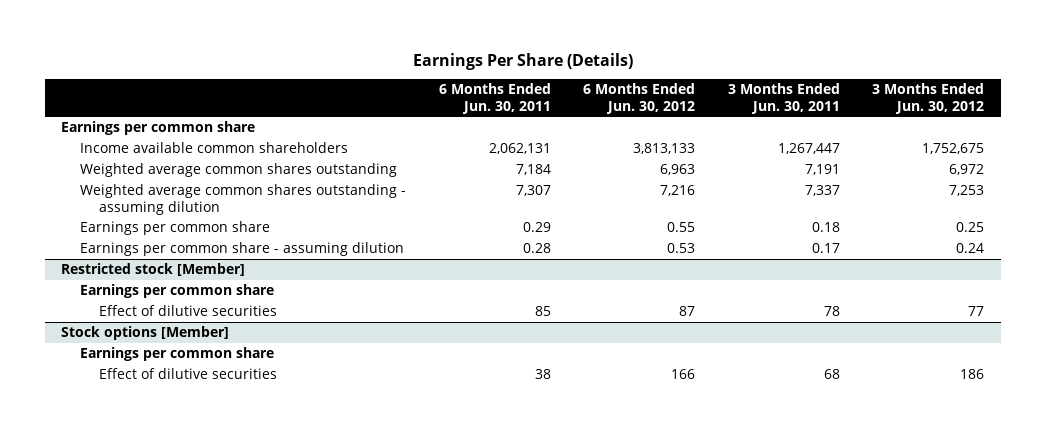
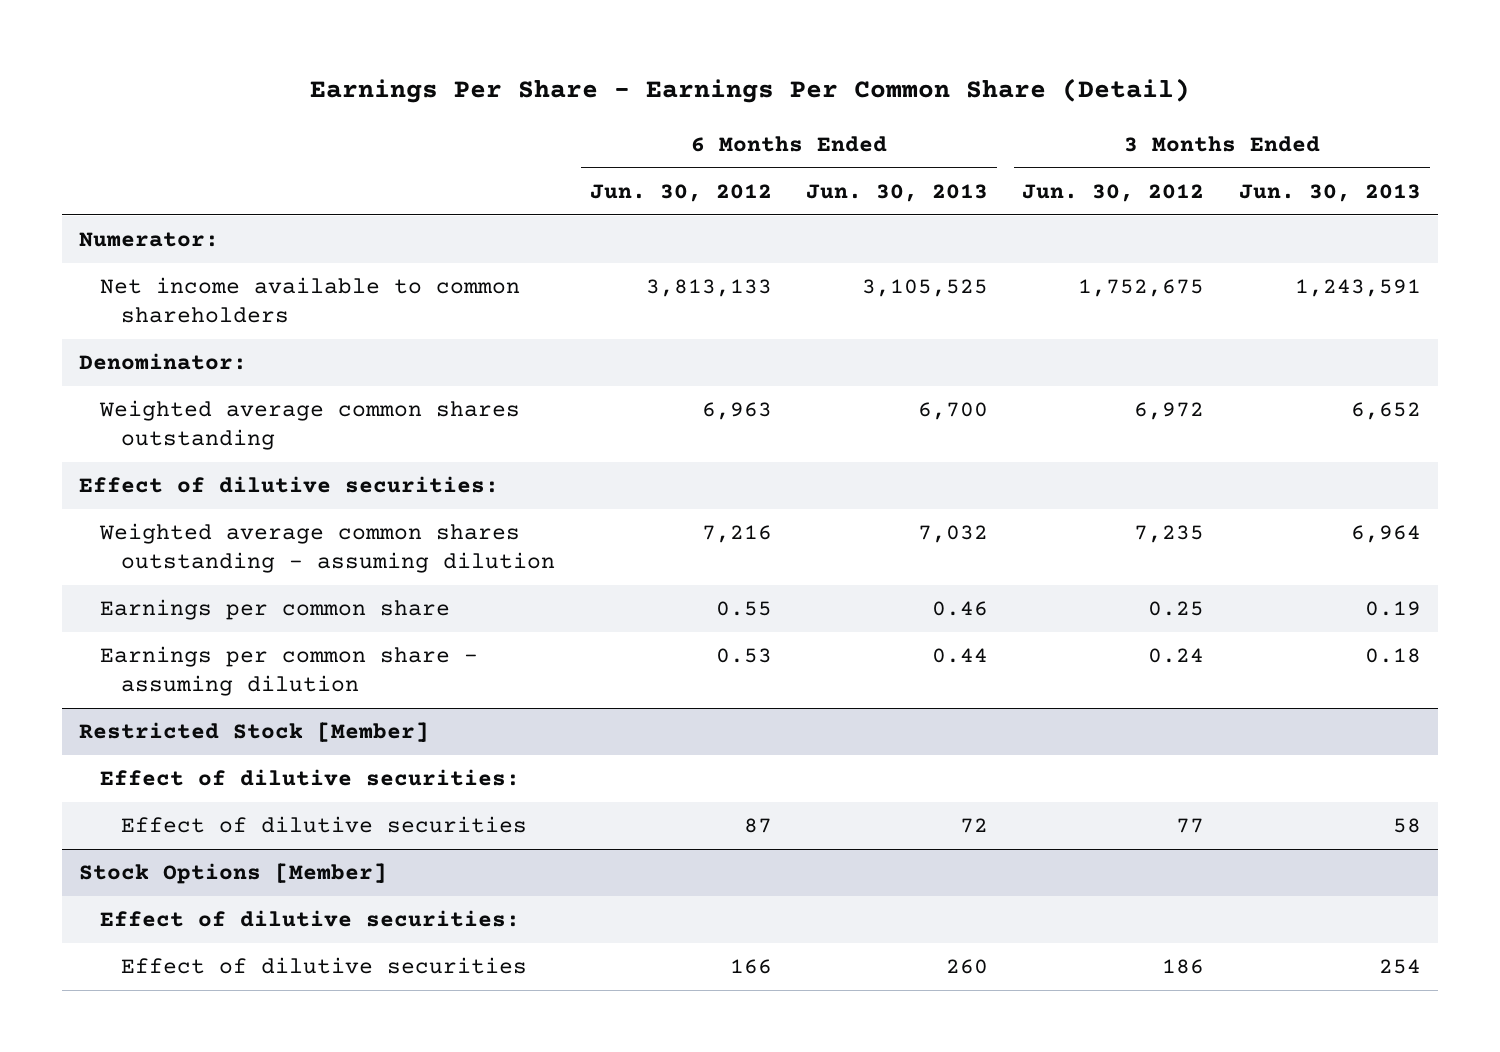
[412,52,633,70] Earnings Per Share (Details) -> [309,78,1190,104] Earnings Per Share - Earnings Per Common Share (Detail)
[438,83,551,114] 6 Months Ended Jun. 30, 2011 -> none
[727,83,840,114] 3 Months Ended Jun. 30, 2011 -> none
none -> [806,184,989,203] Jun. 30, 2013
none -> [1238,184,1421,203] Jun. 30, 2013
[60,121,255,136] Earnings per common share -> none
none -> [78,232,219,248] Numerator:
[79,142,348,154] Income available common shareholders -> [100,277,521,324] Net income available to common shareholders
none -> [78,353,247,371] Denominator:
none -> [78,476,499,494] Effect of dilutive securities:
[949,185,985,197] 7,253 -> [1134,525,1205,544] 7,235
[79,284,274,299] Earnings per common share -> none
[60,263,245,277] Restricted stock [Member] -> [78,722,429,743] Restricted Stock [Member]
none -> [100,769,521,787] Effect of dilutive securities:
[79,347,274,362] Earnings per common share -> none
[60,326,229,341] Stock options [Member] -> [78,863,387,885] Stock Options [Member]
none -> [100,910,521,928] Effect of dilutive securities:

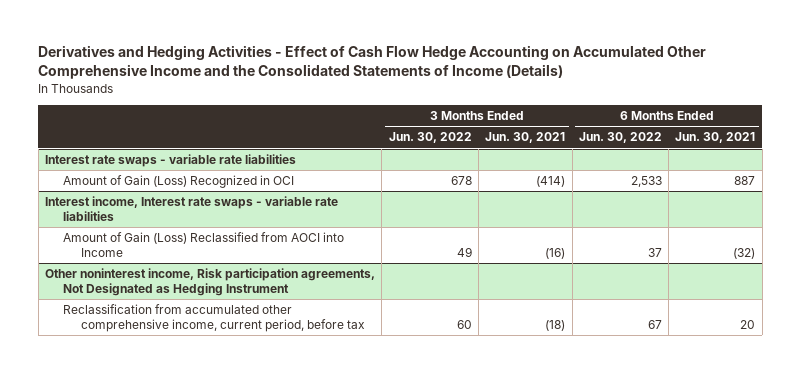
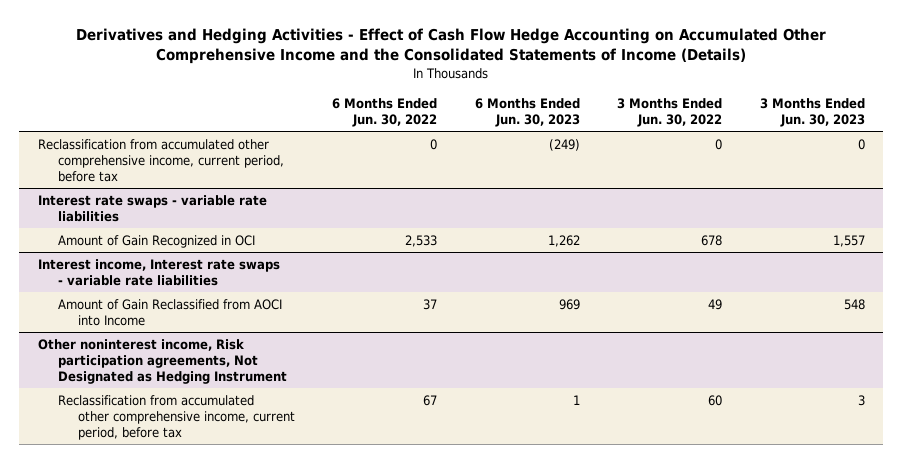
[485,132,566,144] Jun. 30, 2021 -> none
[675,132,756,144] Jun. 30, 2021 -> none
none -> [474,98,580,128] 6 Months Ended Jun. 30, 2023
none -> [759,98,865,128] 3 Months Ended Jun. 30, 2023
none -> [37,138,284,183] Reclassification from accumulated other comprehensive income, current period, before tax
[63,175,295,189] Amount of Gain (Loss) Recognized in OCI -> [57,234,255,248] Amount of Gain Recognized in OCI
[63,232,345,257] Amount of Gain (Loss) Reclassified from AOCI into Income -> [57,298,282,326] Amount of Gain Reclassified from AOCI into Income

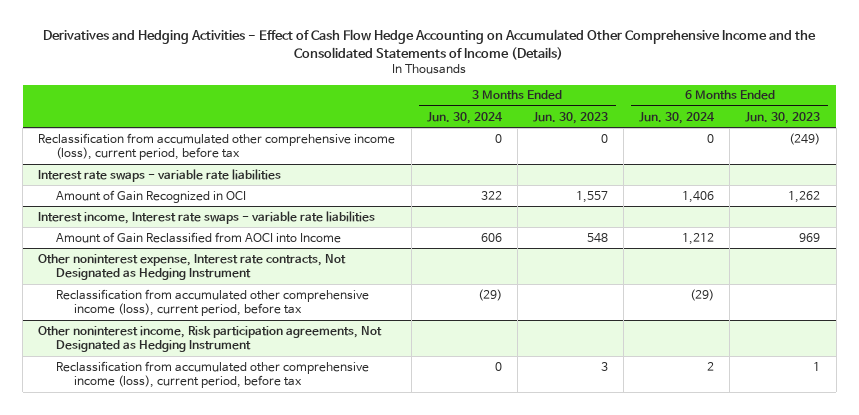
[332,98,438,128] 6 Months Ended Jun. 30, 2022 -> none
[617,98,723,128] 3 Months Ended Jun. 30, 2022 -> none
none -> [426,111,503,124] Jun. 30, 2024
none -> [639,111,716,124] Jun. 30, 2024
[37,138,284,183] Reclassification from accumulated other comprehensive income, current period, before tax -> [38,132,396,161] Reclassification from accumulated other comprehensive income (loss), current period, before tax
none -> [38,253,347,281] Other noninterest expense, Interest rate contracts, Not Designated as Hedging Instrument
none -> [56,288,370,317] Reclassification from accumulated other comprehensive income (loss), current period, before tax
[57,394,295,441] Reclassification from accumulated other comprehensive income, current period, before tax -> [56,360,370,389] Reclassification from accumulated other comprehensive income (loss), current period, before tax

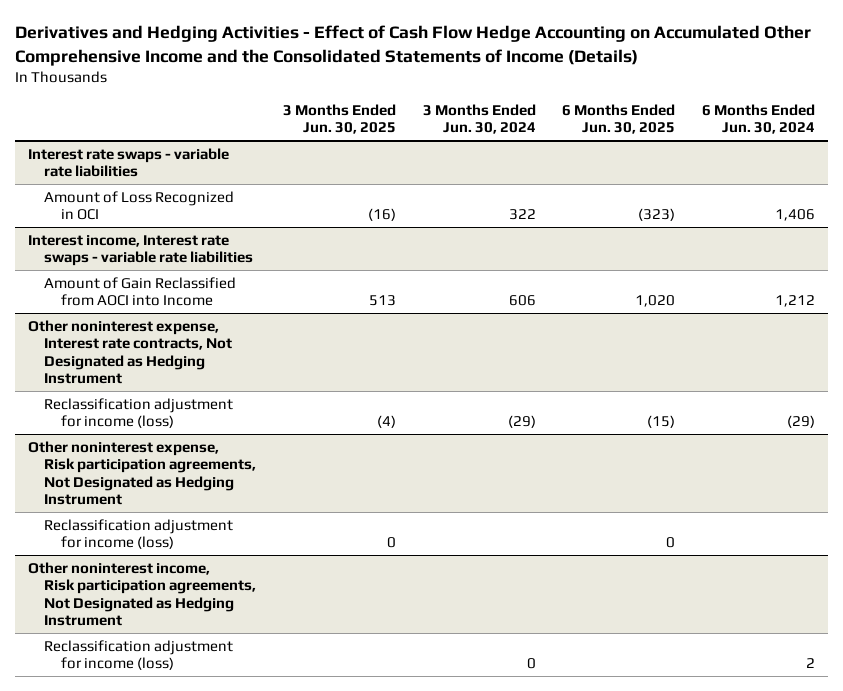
[532,111,608,124] Jun. 30, 2023 -> none
[745,111,821,124] Jun. 30, 2023 -> none
none -> [282,103,396,135] 3 Months Ended Jun. 30, 2025
none -> [562,103,676,135] 6 Months Ended Jun. 30, 2025
[38,132,396,161] Reclassification from accumulated other comprehensive income (loss), current period, before tax -> none
[56,189,247,203] Amount of Gain Recognized in OCI -> [44,190,235,221] Amount of Loss Recognized in OCI
[56,288,370,317] Reclassification from accumulated other comprehensive income (loss), current period, before tax -> [44,397,234,429] Reclassification adjustment for income (loss)
none -> [27,440,257,506] Other noninterest expense, Risk participation agreements, Not Designated as Hedging Instrument
none -> [44,518,234,550] Reclassification adjustment for income (loss)
[56,360,370,389] Reclassification from accumulated other comprehensive income (loss), current period, before tax -> [44,639,234,671] Reclassification adjustment for income (loss)

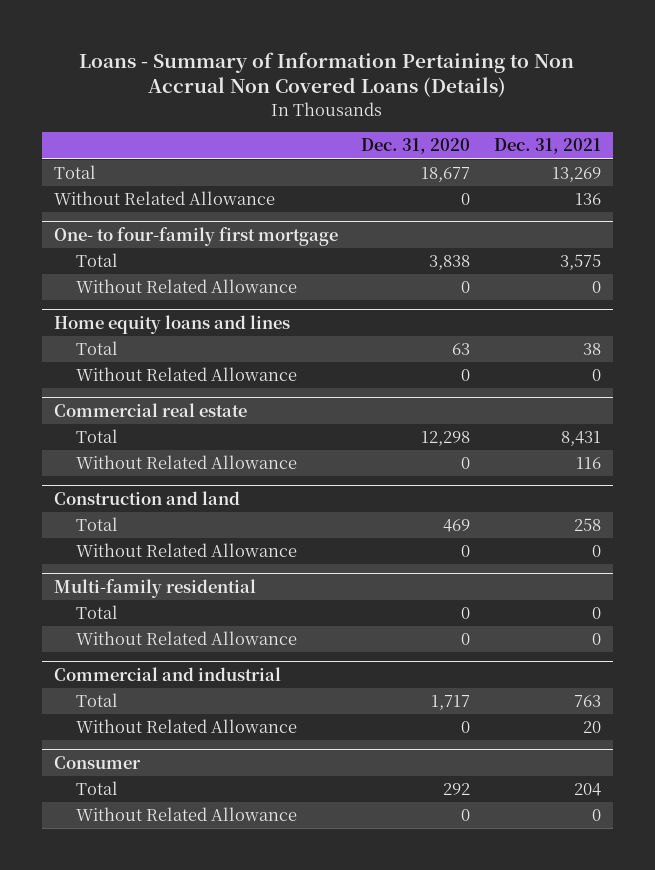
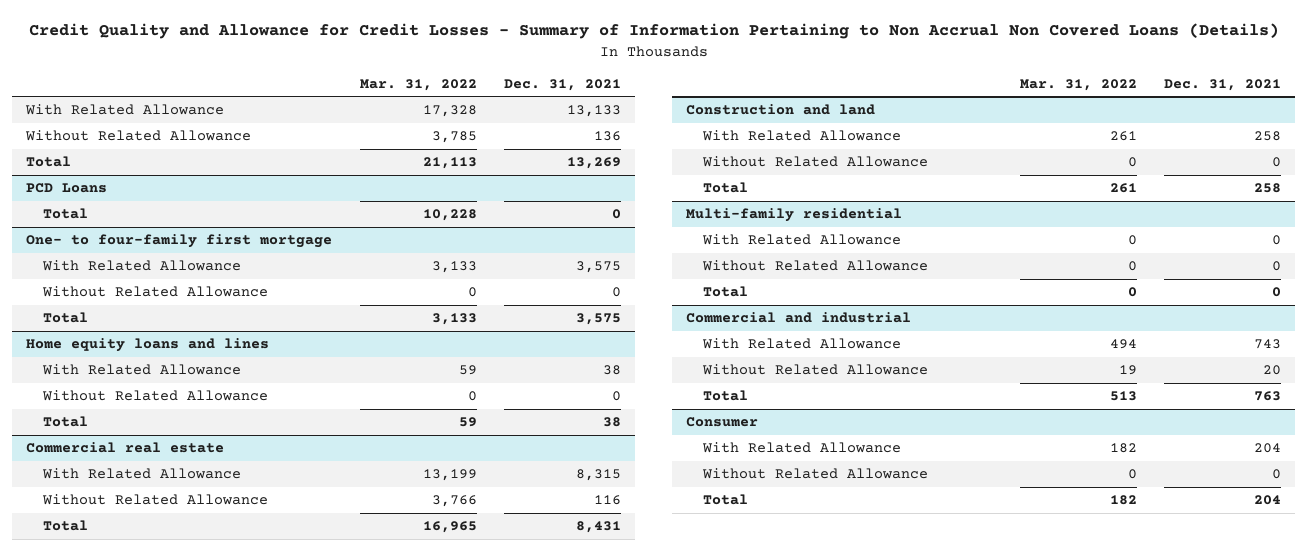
[79,51,575,98] Loans - Summary of Information Pertaining to Non Accrual Non Covered Loans (Details) -> [28,23,1279,40] Credit Quality and Allowance for Credit Losses - Summary of Information Pertaining to Non Accrual Non Covered Loans (Details)
[361,138,471,155] Dec. 31, 2020 -> none
none -> [359,78,477,91] Mar. 31, 2022
none -> [25,104,225,116] With Related Allowance
[53,165,96,180] Total -> [26,156,72,168] Total
none -> [26,183,108,194] PCD Loans
none -> [43,208,89,220] Total
none -> [42,260,242,272] With Related Allowance
[75,253,118,268] Total -> [43,312,89,324] Total
none -> [42,364,242,376] With Related Allowance
[75,341,118,356] Total -> [43,416,89,428] Total
none -> [42,468,242,480] With Related Allowance
[75,429,118,444] Total -> [43,520,89,532] Total
none -> [702,130,902,142] With Related Allowance
[75,517,118,532] Total -> [703,182,749,194] Total
none -> [702,234,902,246] With Related Allowance
[75,605,118,620] Total -> [703,286,749,298] Total
none -> [702,338,902,350] With Related Allowance
[75,693,118,708] Total -> [703,390,749,402] Total
none -> [702,442,902,454] With Related Allowance
[75,781,118,796] Total -> [703,494,749,506] Total

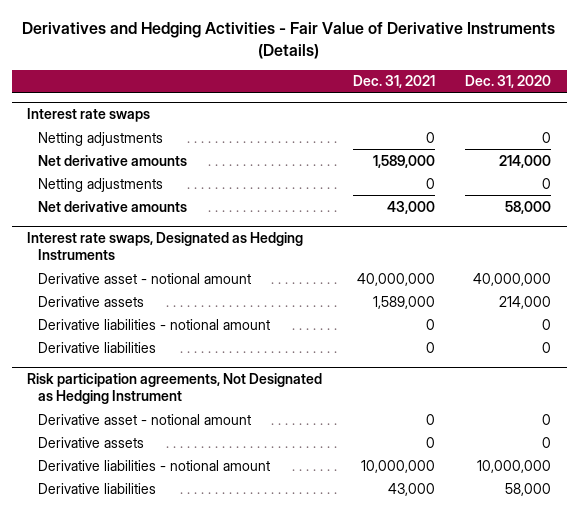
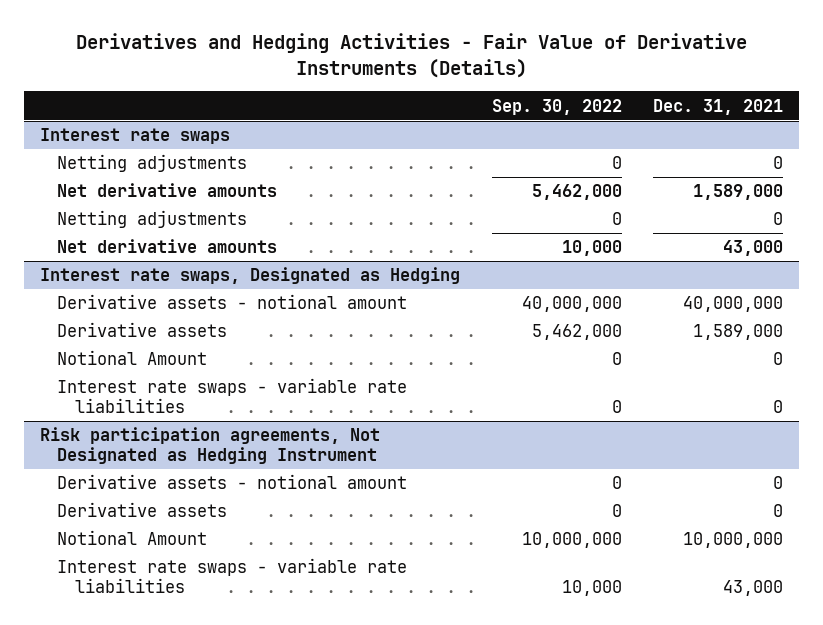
[465,75,552,89] Dec. 31, 2020 -> none
none -> [491,98,622,115] Sep. 30, 2022
[27,232,304,261] Interest rate swaps, Designated as Hedging Instruments -> [39,267,460,285] Interest rate swaps, Designated as Hedging
[38,272,252,284] Derivative asset - notional amount -> [57,294,408,310] Derivative assets - notional amount
[38,318,271,330] Derivative liabilities - notional amount -> [57,350,208,366] Notional Amount
[38,341,157,353] Derivative liabilities -> [57,378,408,413] Interest rate swaps - variable rate liabilities
[38,413,252,425] Derivative asset - notional amount -> [57,474,408,490] Derivative assets - notional amount
[38,459,271,471] Derivative liabilities - notional amount -> [57,530,208,546] Notional Amount
[38,482,157,494] Derivative liabilities -> [57,558,408,593] Interest rate swaps - variable rate liabilities

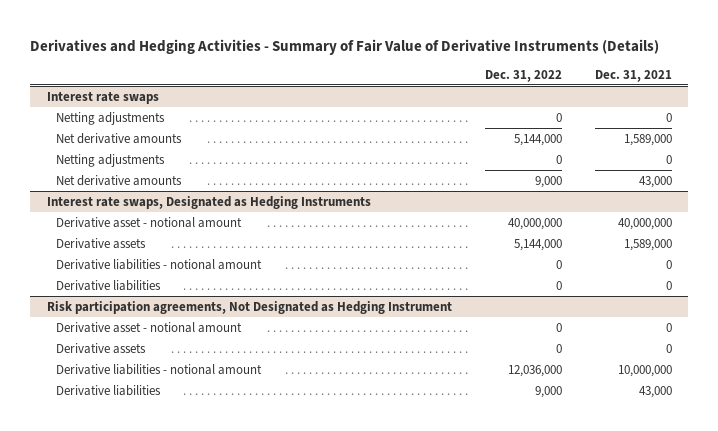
[75,33,747,78] Derivatives and Hedging Activities - Fair Value of Derivative Instruments (Details) -> [30,38,660,55] Derivatives and Hedging Activities - Summary of Fair Value of Derivative Instruments (Details)
[491,98,622,115] Sep. 30, 2022 -> none
none -> [484,69,562,82] Dec. 31, 2022
[39,267,460,285] Interest rate swaps, Designated as Hedging -> [46,195,371,209] Interest rate swaps, Designated as Hedging Instruments
[57,294,408,310] Derivative assets - notional amount -> [56,216,243,228] Derivative asset - notional amount
[57,350,208,366] Notional Amount -> [56,258,263,270] Derivative liabilities - notional amount
[57,378,408,413] Interest rate swaps - variable rate liabilities -> [56,279,162,291] Derivative liabilities
[57,474,408,490] Derivative assets - notional amount -> [56,321,243,333] Derivative asset - notional amount
[57,530,208,546] Notional Amount -> [56,363,263,375] Derivative liabilities - notional amount
[57,558,408,593] Interest rate swaps - variable rate liabilities -> [56,384,162,396] Derivative liabilities

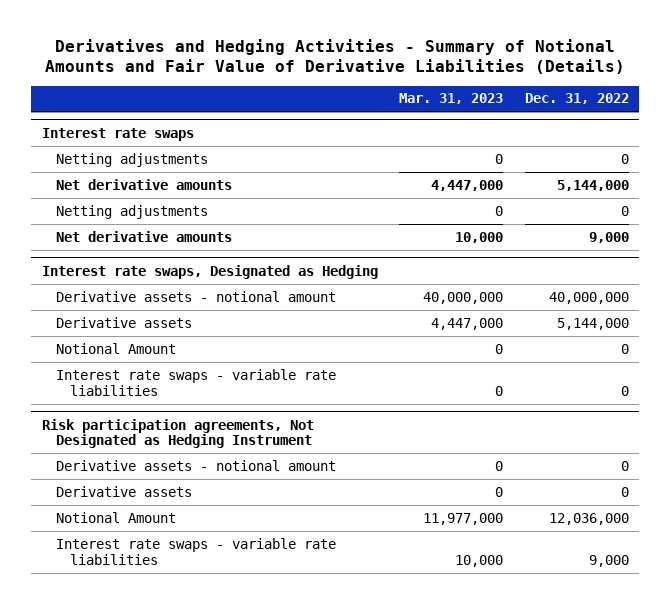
[30,38,660,55] Derivatives and Hedging Activities - Summary of Fair Value of Derivative Instruments (Details) -> [45,38,626,75] Derivatives and Hedging Activities - Summary of Notional Amounts and Fair Value of Derivative Liabilities (Details)
[594,69,672,82] Dec. 31, 2021 -> none
none -> [399,93,504,105] Mar. 31, 2023
[46,195,371,209] Interest rate swaps, Designated as Hedging Instruments -> [41,264,378,279] Interest rate swaps, Designated as Hedging
[56,216,243,228] Derivative asset - notional amount -> [55,290,336,302] Derivative assets - notional amount
[56,258,263,270] Derivative liabilities - notional amount -> [55,342,176,354] Notional Amount
[56,279,162,291] Derivative liabilities -> [55,368,336,396] Interest rate swaps - variable rate liabilities
[56,321,243,333] Derivative asset - notional amount -> [55,459,336,471] Derivative assets - notional amount
[56,363,263,375] Derivative liabilities - notional amount -> [55,511,176,523] Notional Amount
[56,384,162,396] Derivative liabilities -> [55,537,336,565] Interest rate swaps - variable rate liabilities

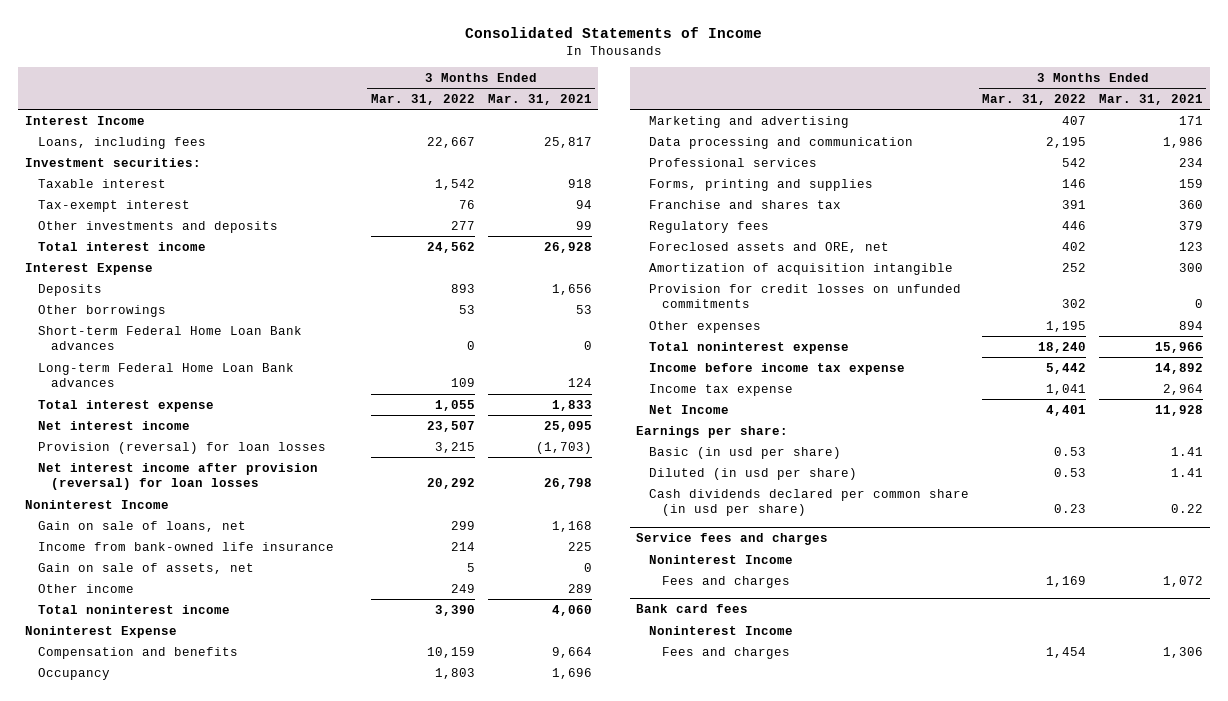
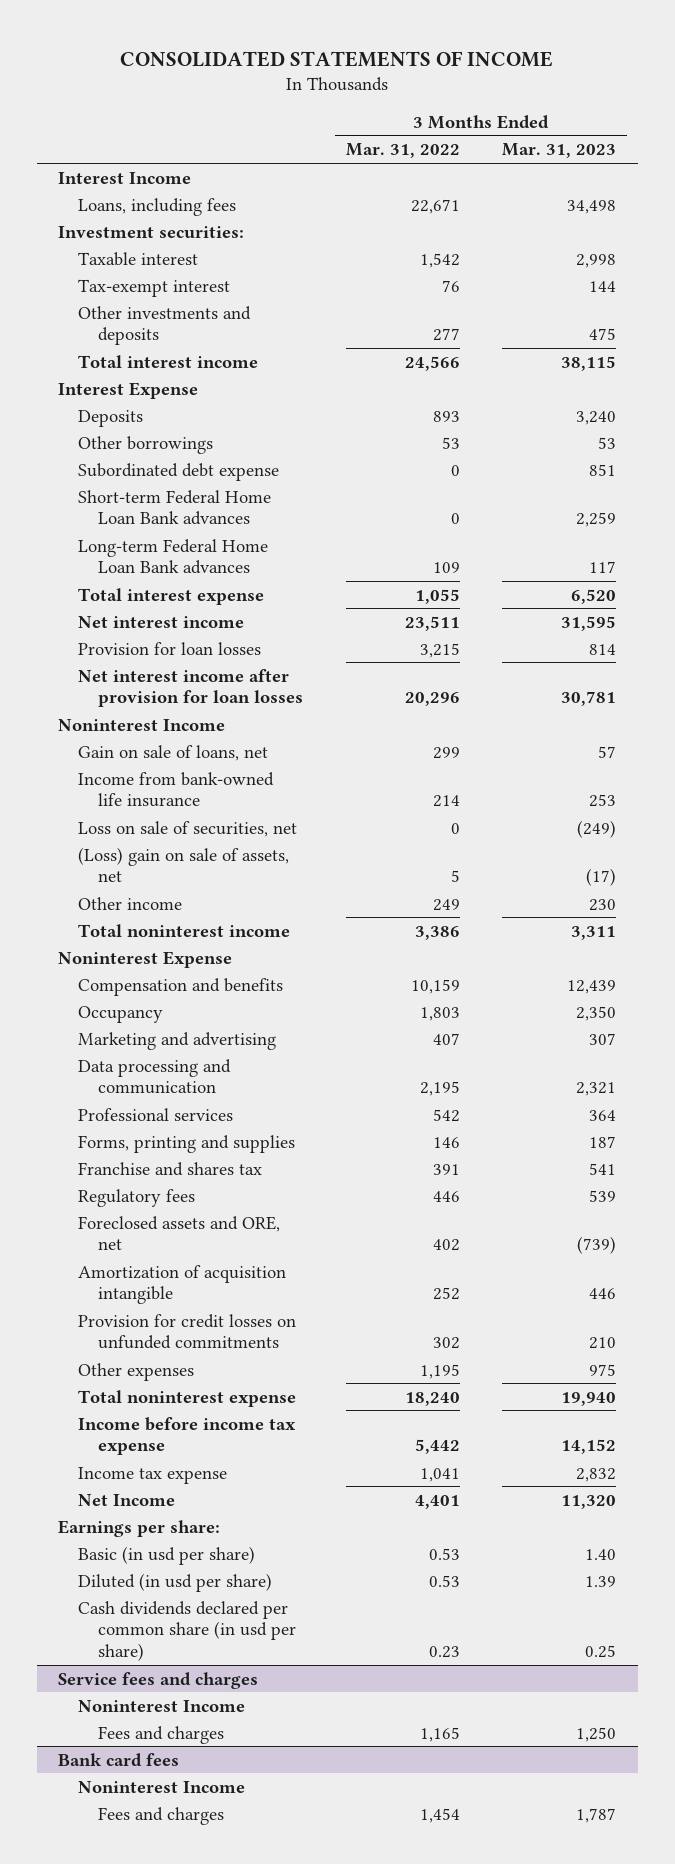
[464,26,762,38] Consolidated Statements of Income -> [120,50,554,67] CONSOLIDATED STATEMENTS OF INCOME
[487,93,592,105] Mar. 31, 2021 -> none
none -> [502,143,617,159] Mar. 31, 2023
[426,136,475,148] 22,667 -> [410,198,460,214] 22,671
[426,241,475,253] 24,562 -> [404,355,460,371] 24,566
none -> [78,462,280,481] Subordinated debt expense
[426,420,475,432] 23,507 -> [404,615,460,631] 23,511
[37,441,326,454] Provision (reversal) for loan losses -> [78,641,262,655] Provision for loan losses
[37,462,318,491] Net interest income after provision (reversal) for loan losses -> [78,668,304,708] Net interest income after provision for loan losses
[426,478,475,490] 20,292 -> [404,692,460,707] 20,296
none -> [78,820,298,837] Loss on sale of securities, net
[37,562,254,574] Gain on sale of assets, net -> [78,846,290,883] (Loss) gain on sale of assets, net
[434,604,475,616] 3,390 -> [414,925,460,940] 3,386
[1046,575,1087,587] 1,169 -> [419,1726,460,1742] 1,165

